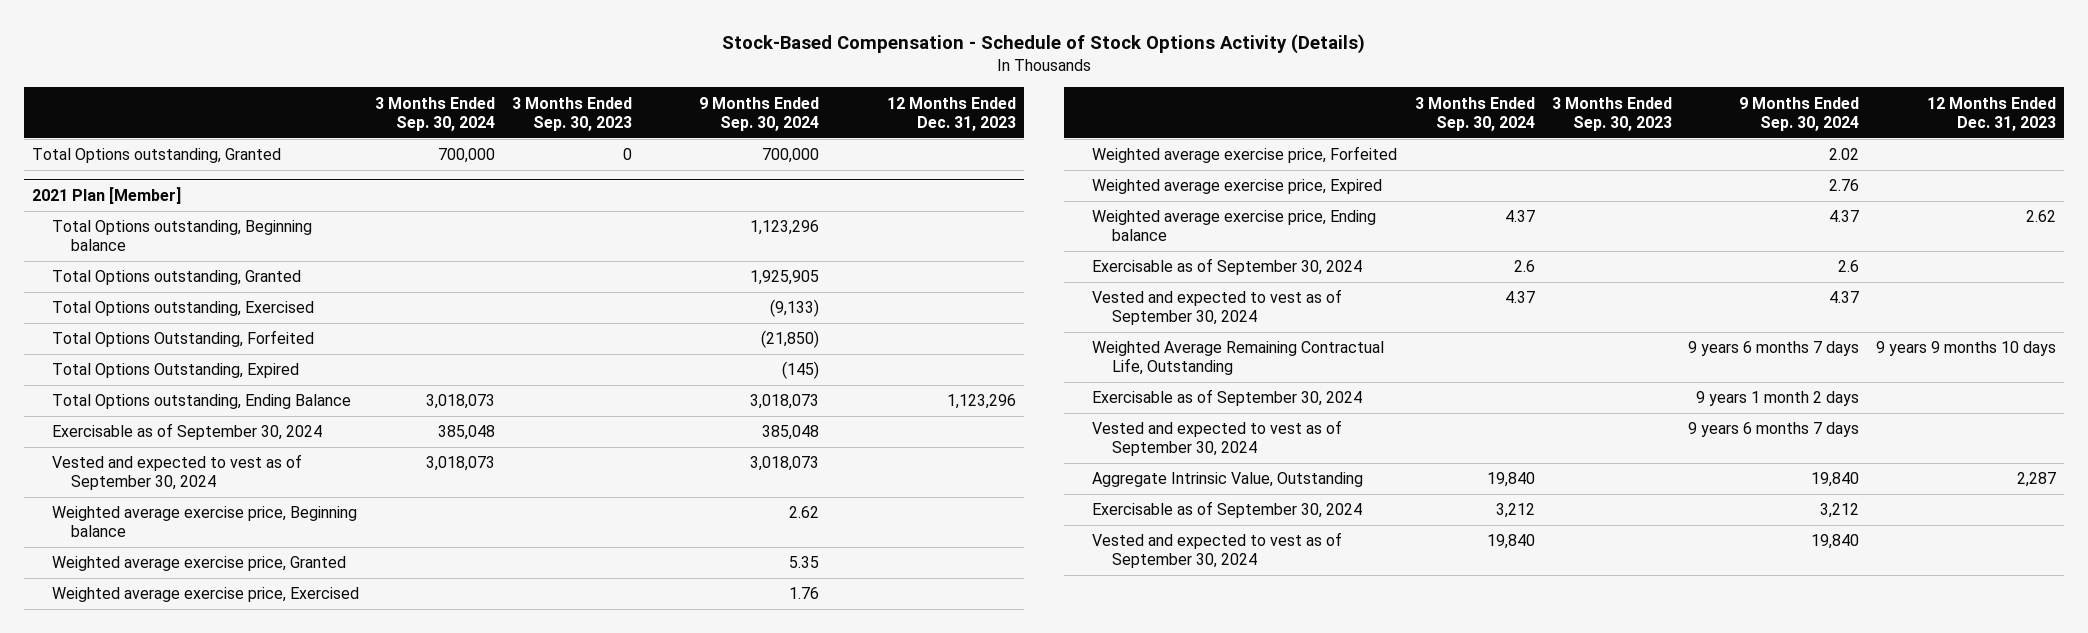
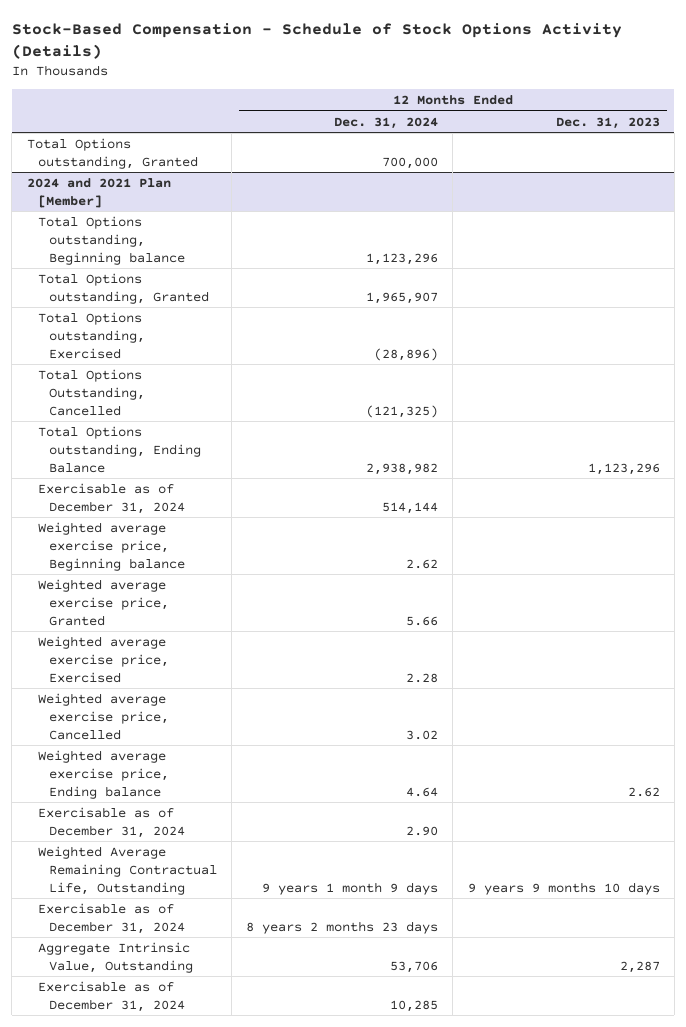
[375,96,496,131] 3 Months Ended Sep. 30, 2024 -> none
[511,96,632,131] 3 Months Ended Sep. 30, 2023 -> none
[699,96,820,131] 9 Months Ended Sep. 30, 2024 -> none
none -> [334,116,439,129] Dec. 31, 2024
[32,186,182,204] 2021 Plan [Member] -> [26,177,171,208] 2024 and 2021 Plan [Member]
[51,363,299,379] Total Options Outstanding, Expired -> none
[51,330,314,348] Total Options Outstanding, Forfeited -> [37,368,145,416] Total Options Outstanding, Cancelled
[51,454,302,491] Vested and expected to vest as of September 30, 2024 -> none
[51,423,322,441] Exercisable as of September 30, 2024 -> [37,482,185,514] Exercisable as of December 31, 2024
[1092,179,1383,195] Weighted average exercise price, Expired -> none
[1092,146,1398,164] Weighted average exercise price, Forfeited -> [37,692,169,740] Weighted average exercise price, Cancelled
[1092,289,1343,326] Vested and expected to vest as of September 30, 2024 -> none
[1092,258,1363,276] Exercisable as of September 30, 2024 -> [37,806,185,838] Exercisable as of December 31, 2024
[1092,420,1343,457] Vested and expected to vest as of September 30, 2024 -> none
[1092,389,1363,407] Exercisable as of September 30, 2024 -> [37,902,185,934] Exercisable as of December 31, 2024
[1092,532,1343,569] Vested and expected to vest as of September 30, 2024 -> none
[1092,501,1363,519] Exercisable as of September 30, 2024 -> [37,980,185,1012] Exercisable as of December 31, 2024

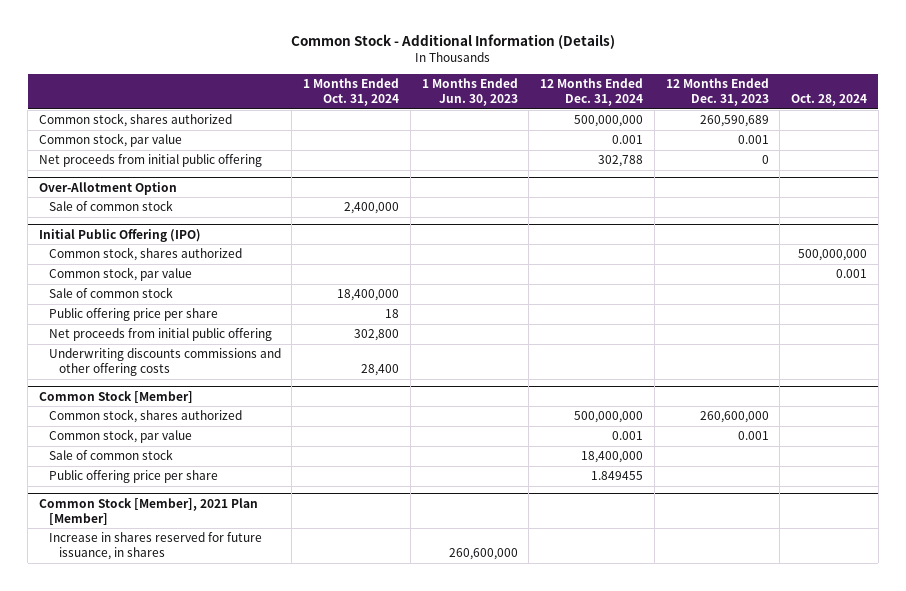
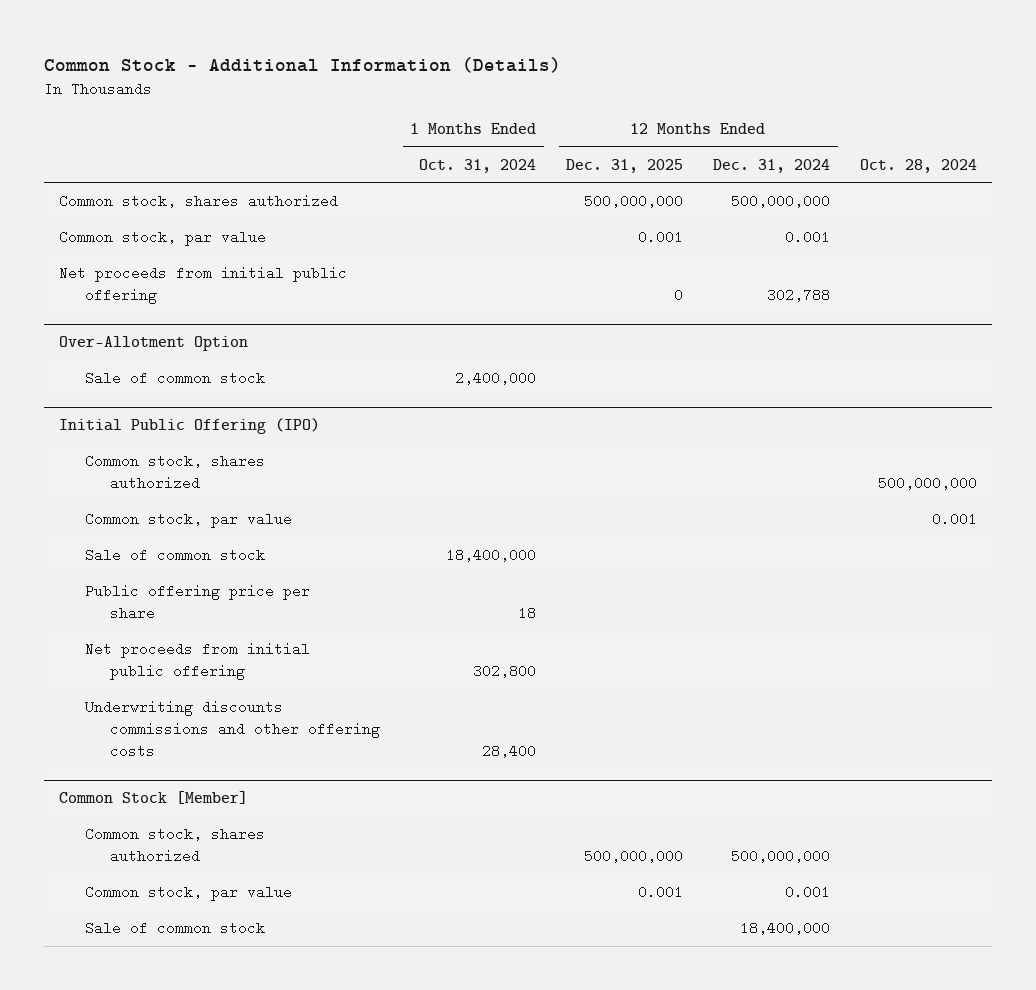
[421,78,518,107] 1 Months Ended Jun. 30, 2023 -> none
[665,78,769,107] 12 Months Ended Dec. 31, 2023 -> none
none -> [566,158,684,173] Dec. 31, 2025
[48,470,218,484] Public offering price per share -> none
[38,497,258,525] Common Stock [Member], 2021 Plan [Member] -> none
[48,532,262,561] Increase in shares reserved for future issuance, in shares -> none

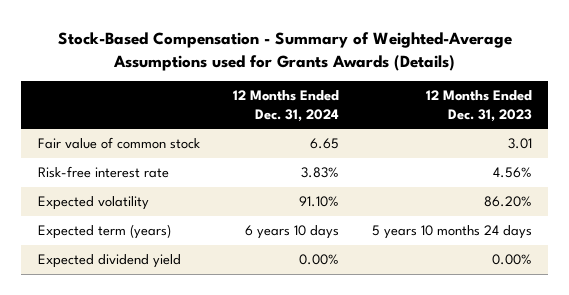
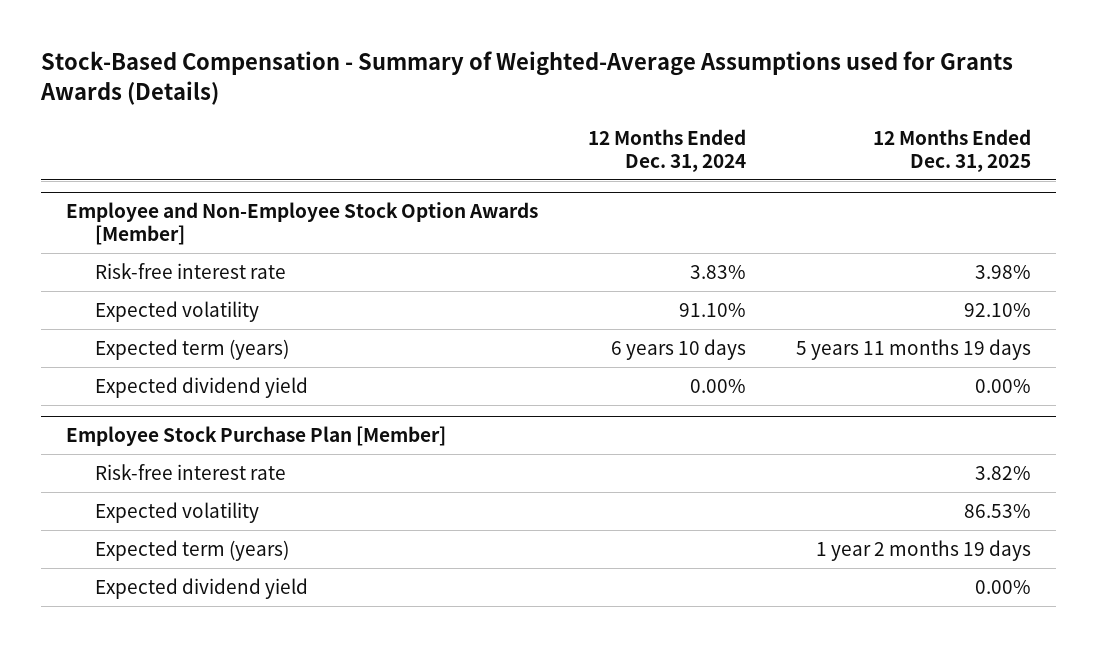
[425,90,532,122] 12 Months Ended Dec. 31, 2023 -> none
none -> [872,129,1031,172] 12 Months Ended Dec. 31, 2025
[37,137,200,150] Fair value of common stock -> none
none -> [65,202,538,245] Employee and Non-Employee Stock Option Awards [Member]
none -> [65,426,446,447] Employee Stock Purchase Plan [Member]
none -> [95,463,287,480] Risk-free interest rate
none -> [95,501,260,523] Expected volatility
none -> [95,539,290,561] Expected term (years)
none -> [95,577,309,599] Expected dividend yield

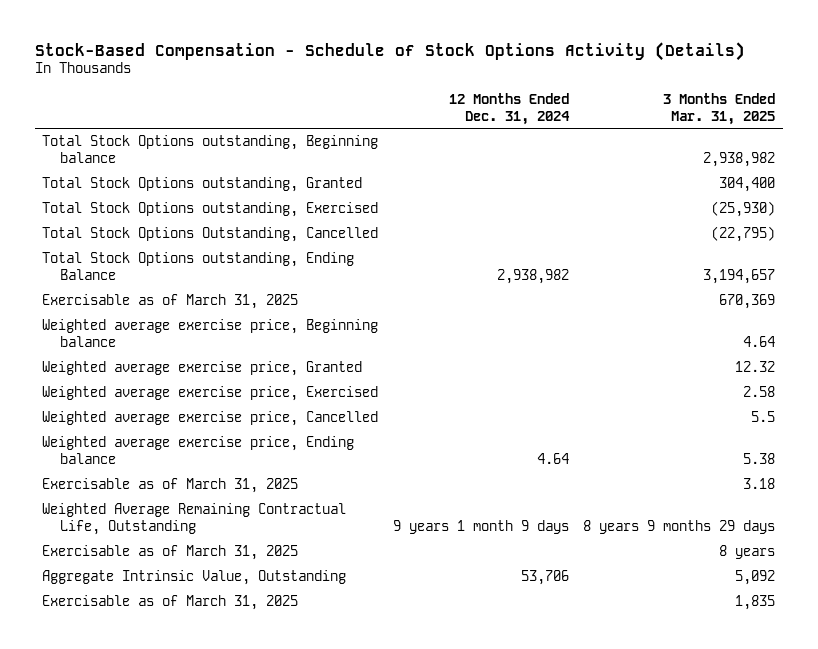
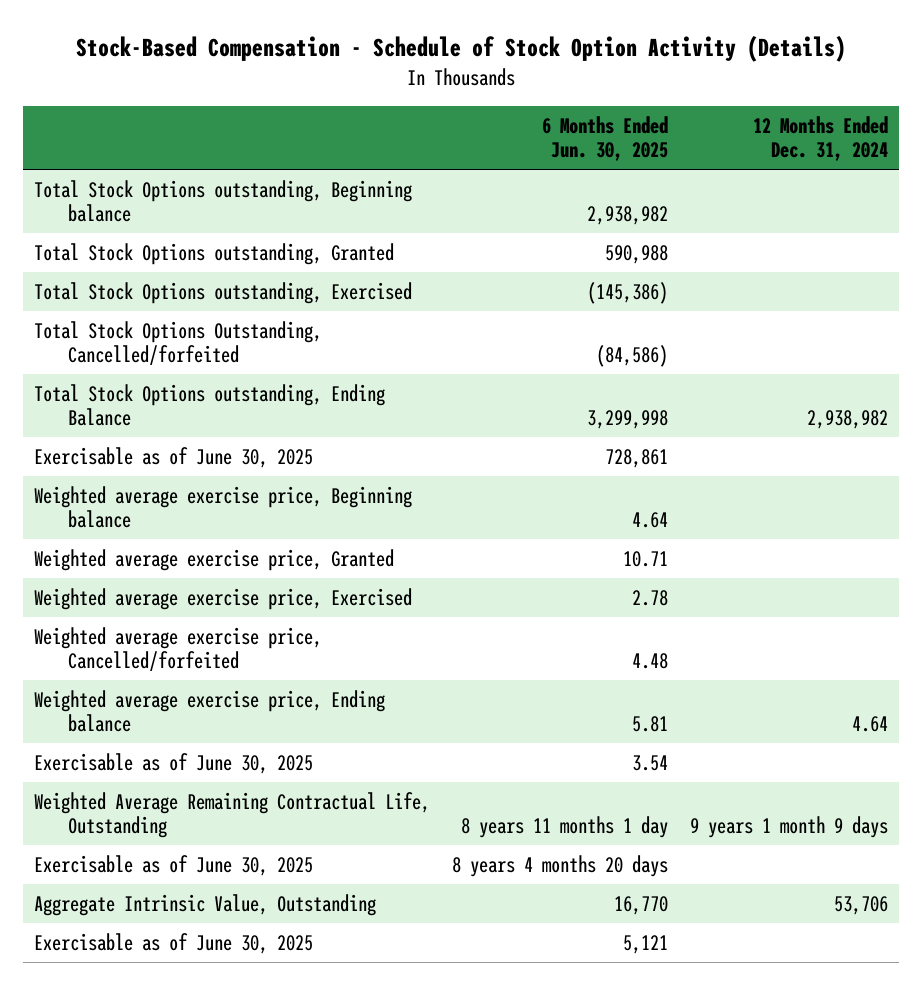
[34,41,745,61] Stock-Based Compensation - Schedule of Stock Options Activity (Details) -> [76,35,847,63] Stock-Based Compensation - Schedule of Stock Option Activity (Details)
[663,92,776,125] 3 Months Ended Mar. 31, 2025 -> none
none -> [542,115,669,162] 6 Months Ended Jun. 30, 2025
[42,227,379,243] Total Stock Options Outstanding, Cancelled -> [34,320,323,366] Total Stock Options Outstanding, Cancelled/forfeited
[42,294,299,310] Exercisable as of March 31, 2025 -> [34,446,314,468] Exercisable as of June 30, 2025
[42,411,379,427] Weighted average exercise price, Cancelled -> [34,626,323,672] Weighted average exercise price, Cancelled/forfeited
[42,478,299,494] Exercisable as of March 31, 2025 -> [34,752,314,774] Exercisable as of June 30, 2025
[42,545,299,561] Exercisable as of March 31, 2025 -> [34,854,314,876] Exercisable as of June 30, 2025
[42,595,299,611] Exercisable as of March 31, 2025 -> [34,932,314,954] Exercisable as of June 30, 2025

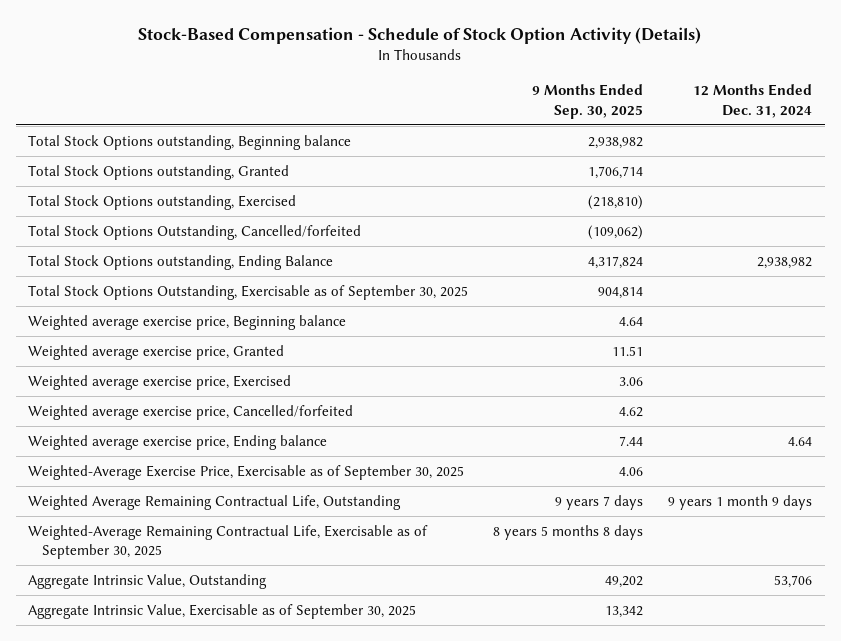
[542,115,669,162] 6 Months Ended Jun. 30, 2025 -> none
none -> [532,84,644,119] 9 Months Ended Sep. 30, 2025
[34,446,314,468] Exercisable as of June 30, 2025 -> [28,284,469,300] Total Stock Options Outstanding, Exercisable as of September 30, 2025
[34,752,314,774] Exercisable as of June 30, 2025 -> [28,464,465,480] Weighted-Average Exercise Price, Exercisable as of September 30, 2025
[34,854,314,876] Exercisable as of June 30, 2025 -> [28,524,429,560] Weighted-Average Remaining Contractual Life, Exercisable as of September 30, 2025
[34,932,314,954] Exercisable as of June 30, 2025 -> [28,603,417,619] Aggregate Intrinsic Value, Exercisable as of September 30, 2025

